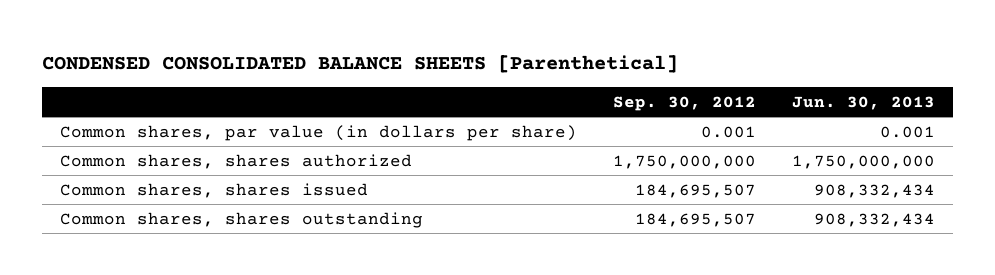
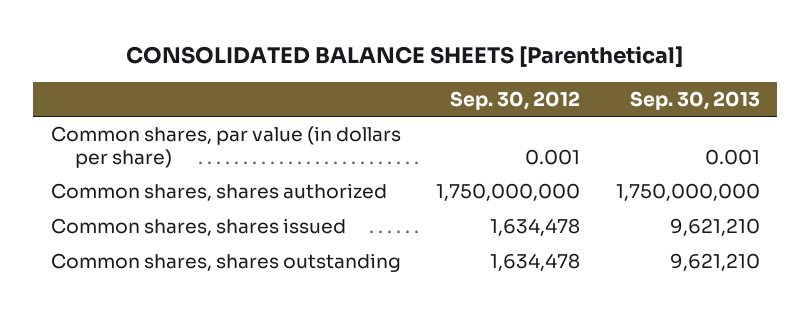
[41,55,678,74] CONDENSED CONSOLIDATED BALANCE SHEETS [Parenthetical] -> [126,45,684,67] CONSOLIDATED BALANCE SHEETS [Parenthetical]
[792,95,936,110] Jun. 30, 2013 -> none
none -> [629,90,760,110] Sep. 30, 2013
[634,183,756,198] 184,695,507 -> [490,218,581,237] 1,634,478
[634,212,756,227] 184,695,507 -> [490,253,581,272] 1,634,478

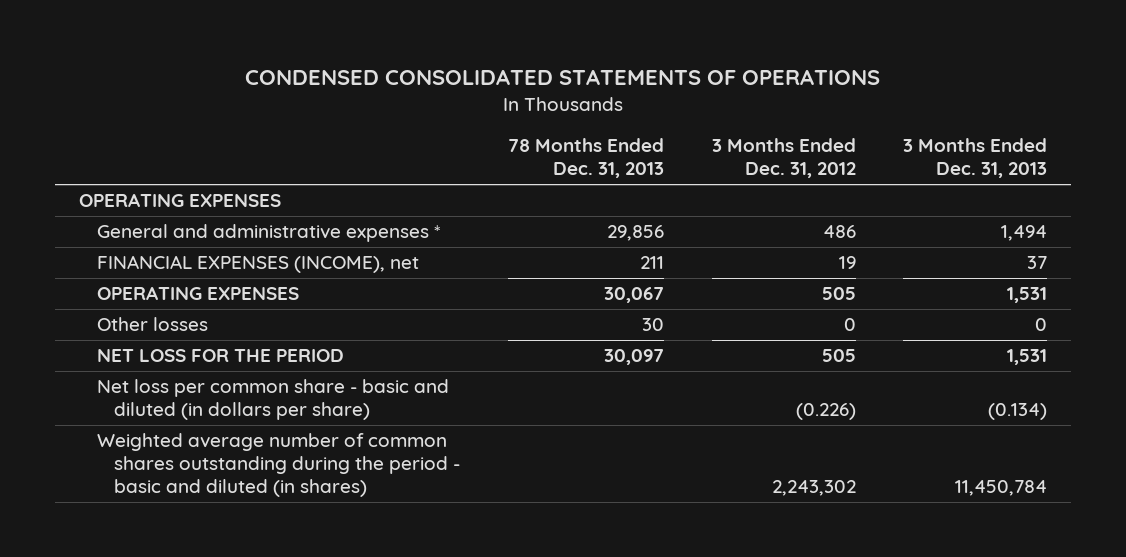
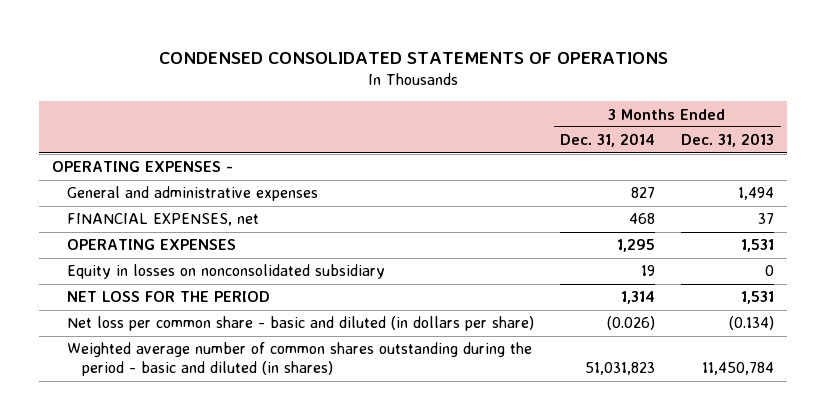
[507,138,664,179] 78 Months Ended Dec. 31, 2013 -> none
[711,138,856,179] 3 Months Ended Dec. 31, 2012 -> none
none -> [560,133,656,148] Dec. 31, 2014
[78,193,281,208] OPERATING EXPENSES -> [51,161,233,173] OPERATING EXPENSES -
[96,224,440,243] General and administrative expenses * -> [67,186,319,202] General and administrative expenses
[96,255,419,274] FINANCIAL EXPENSES (INCOME), net -> [67,213,260,227] FINANCIAL EXPENSES, net
[96,317,208,332] Other losses -> none
none -> [67,264,386,280] Equity in losses on nonconsolidated subsidiary

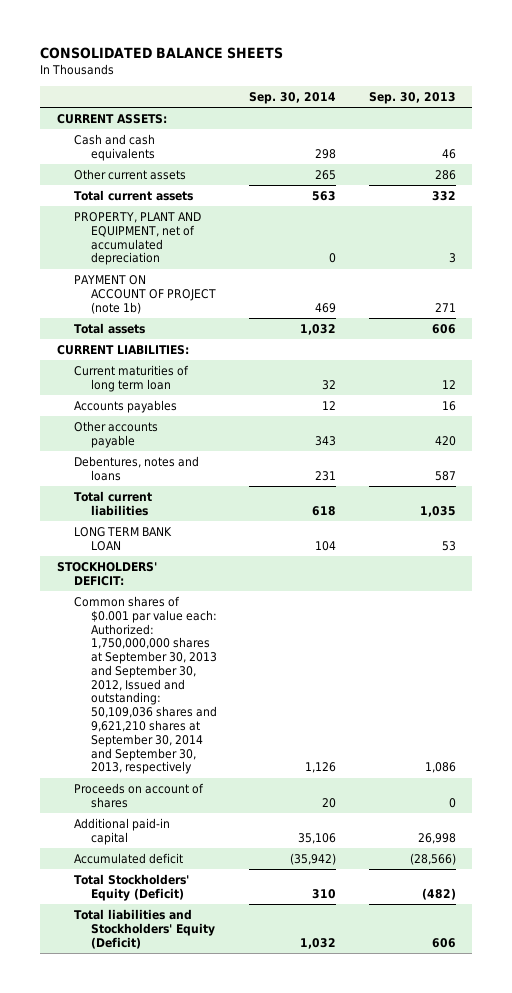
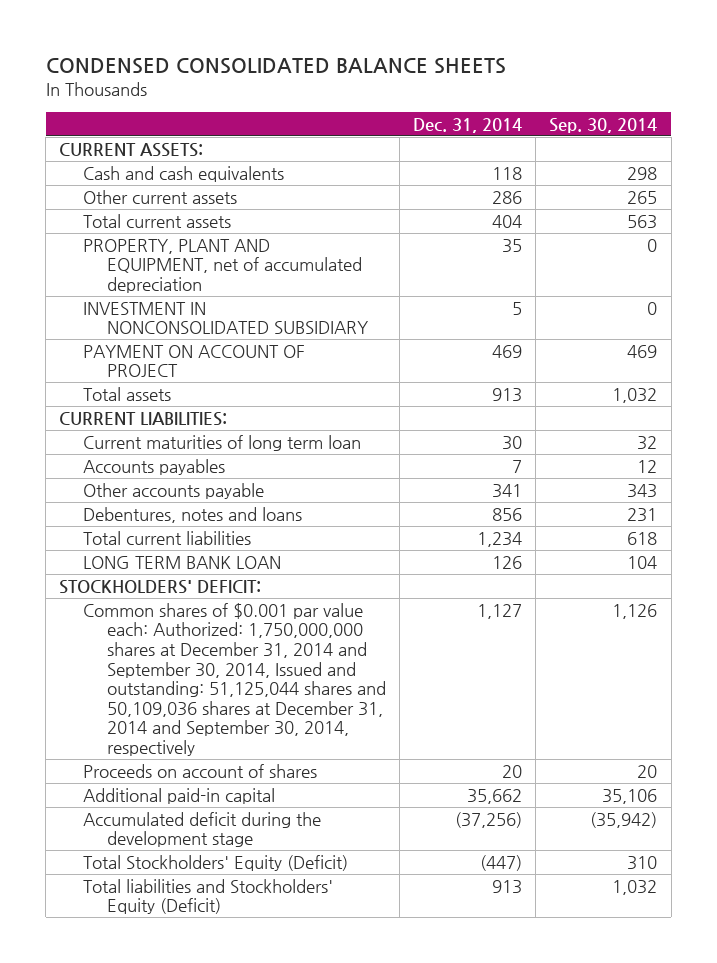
[40,47,284,60] CONSOLIDATED BALANCE SHEETS -> [45,58,506,75] CONDENSED CONSOLIDATED BALANCE SHEETS
[368,91,456,104] Sep. 30, 2013 -> none
none -> [413,117,523,133] Dec. 31, 2014
none -> [83,301,369,335] INVESTMENT IN NONCONSOLIDATED SUBSIDIARY
[73,274,217,314] PAYMENT ON ACCOUNT OF PROJECT (note 1b) -> [83,344,306,378] PAYMENT ON ACCOUNT OF PROJECT
[73,595,218,775] Common shares of $0.001 par value each: Authorized: 1,750,000,000 shares at September 30, 2013 and September 30, 2012, Issued and outstanding: 50,109,036 shares and 9,621,210 shares at September 30, 2014 and September 30, 2013, respectively -> [83,602,387,757] Common shares of $0.001 par value each: Authorized: 1,750,000,000 shares at December 31, 2014 and September 30, 2014, Issued and outstanding: 51,125,044 shares and 50,109,036 shares at December 31, 2014 and September 30, 2014, respectively
[73,852,183,864] Accumulated deficit -> [83,811,322,848] Accumulated deficit during the development stage

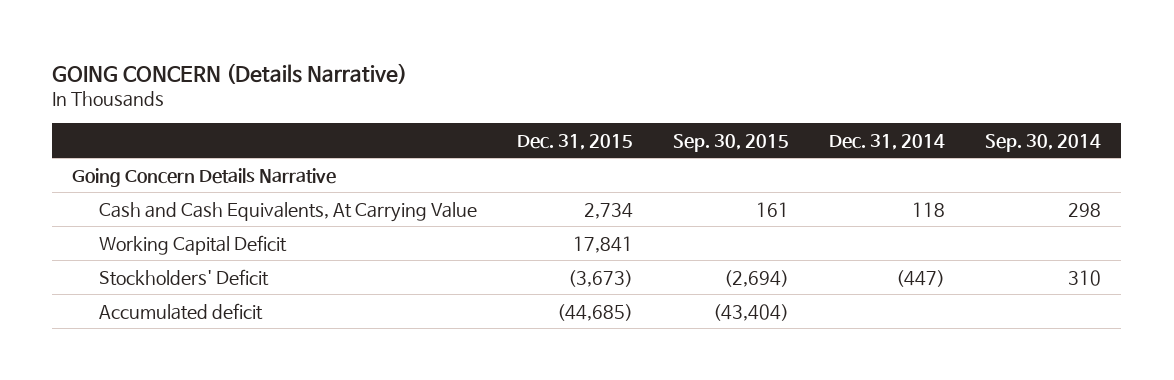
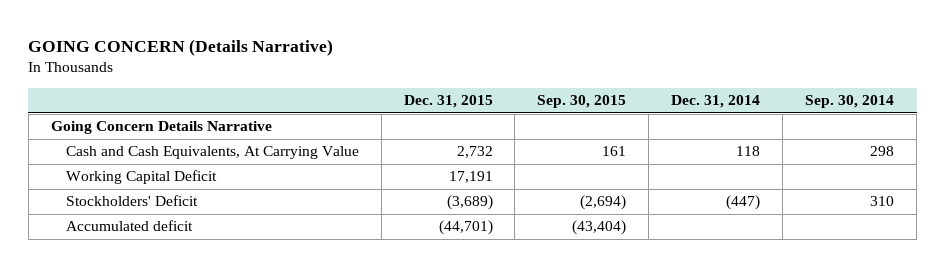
[583,202,633,219] 2,734 -> [456,146,493,159] 2,732
[572,235,633,253] 17,841 -> [448,171,493,184] 17,191
[567,269,633,287] (3,673) -> [446,195,493,211] (3,689)
[556,303,633,321] (44,685) -> [438,220,493,236] (44,701)

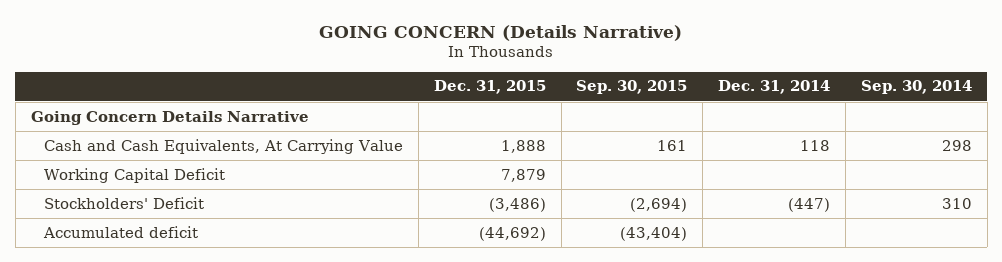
[456,146,493,159] 2,732 -> [500,139,546,153] 1,888
[448,171,493,184] 17,191 -> [500,168,546,182] 7,879
[446,195,493,211] (3,689) -> [488,197,546,212] (3,486)
[438,220,493,236] (44,701) -> [478,226,546,241] (44,692)

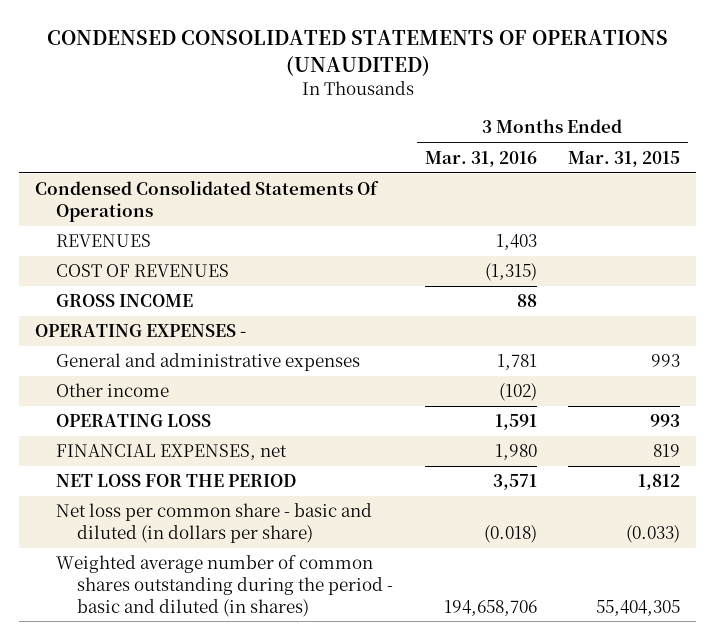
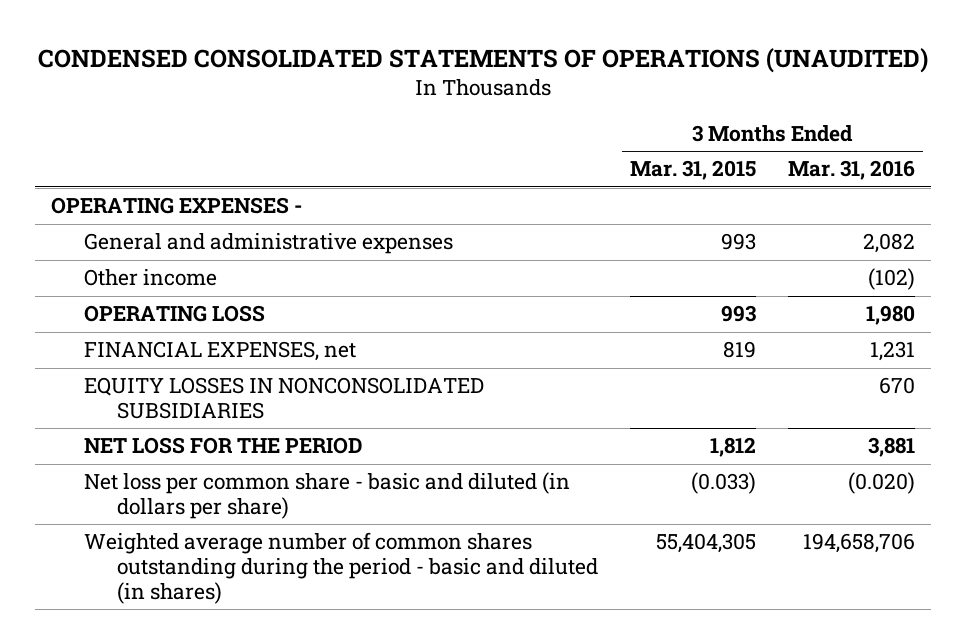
[34,180,379,222] Condensed Consolidated Statements Of Operations -> none
[55,234,151,248] REVENUES -> none
[55,264,229,278] COST OF REVENUES -> none
[55,294,193,308] GROSS INCOME -> none
[496,354,537,371] 1,781 -> [862,233,915,254] 2,082
[494,414,537,431] 1,591 -> [865,305,915,326] 1,980
[494,444,537,461] 1,980 -> [869,341,915,362] 1,231
none -> [83,377,484,419] EQUITY LOSSES IN NONCONSOLIDATED SUBSIDIARIES
[492,474,537,491] 3,571 -> [867,437,915,458] 3,881
[483,524,537,543] (0.018) -> [847,472,915,495] (0.020)

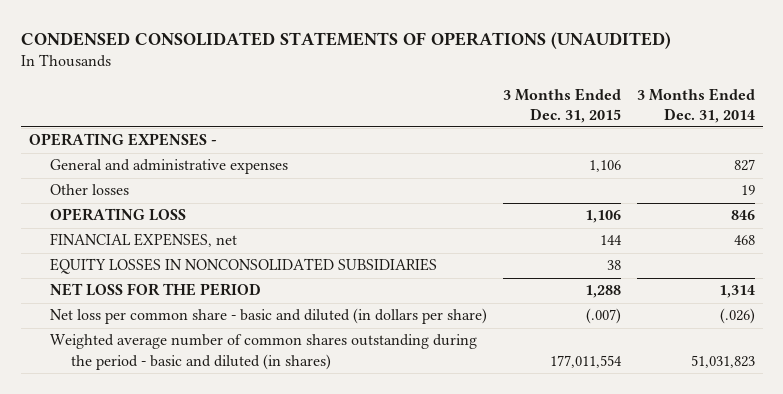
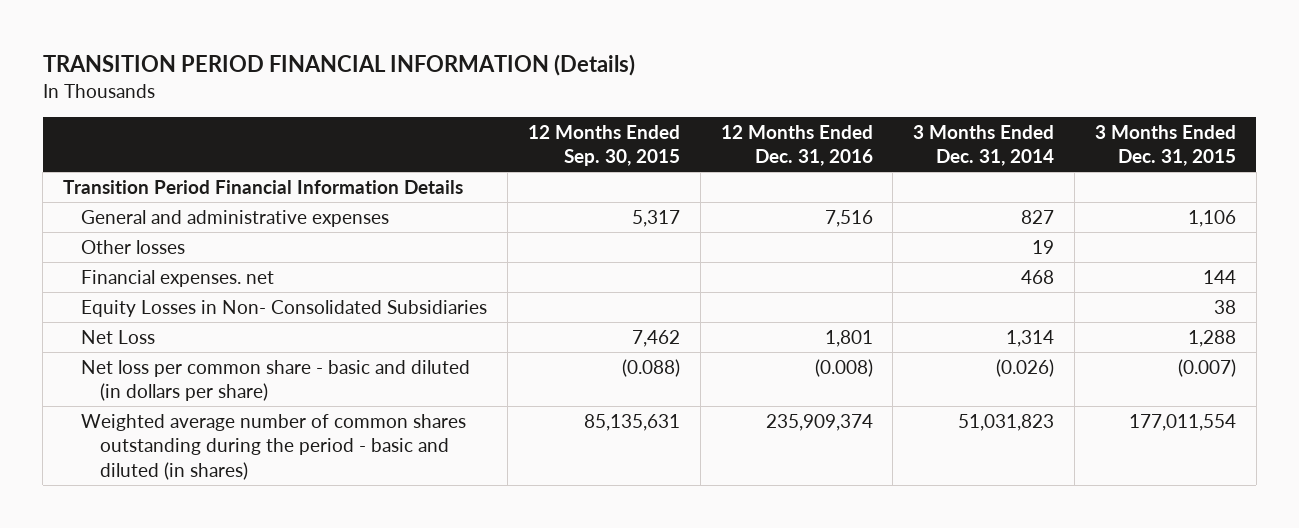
[20,32,671,50] CONDENSED CONSOLIDATED STATEMENTS OF OPERATIONS (UNAUDITED) -> [42,54,635,77] TRANSITION PERIOD FINANCIAL INFORMATION (Details)
none -> [528,124,681,167] 12 Months Ended Sep. 30, 2015
none -> [720,124,873,167] 12 Months Ended Dec. 31, 2016
[28,133,217,147] OPERATING EXPENSES - -> none
none -> [63,179,464,194] Transition Period Financial Information Details
[49,208,186,222] OPERATING LOSS -> none
[49,233,237,248] FINANCIAL EXPENSES, net -> [81,269,275,287] Financial expenses. net
[49,258,437,275] EQUITY LOSSES IN NONCONSOLIDATED SUBSIDIARIES -> [81,299,488,317] Equity Losses in Non- Consolidated Subsidiaries
[49,283,261,297] NET LOSS FOR THE PERIOD -> [81,329,156,344] Net Loss
[585,308,621,325] (.007) -> [1177,358,1236,377] (0.007)
[719,308,755,325] (.026) -> [996,358,1055,377] (0.026)

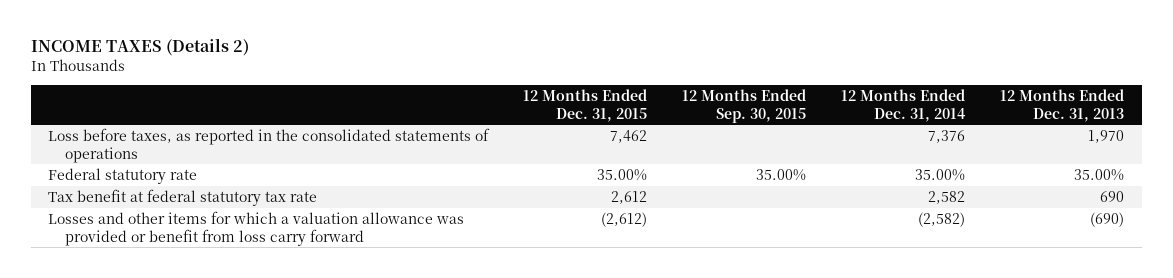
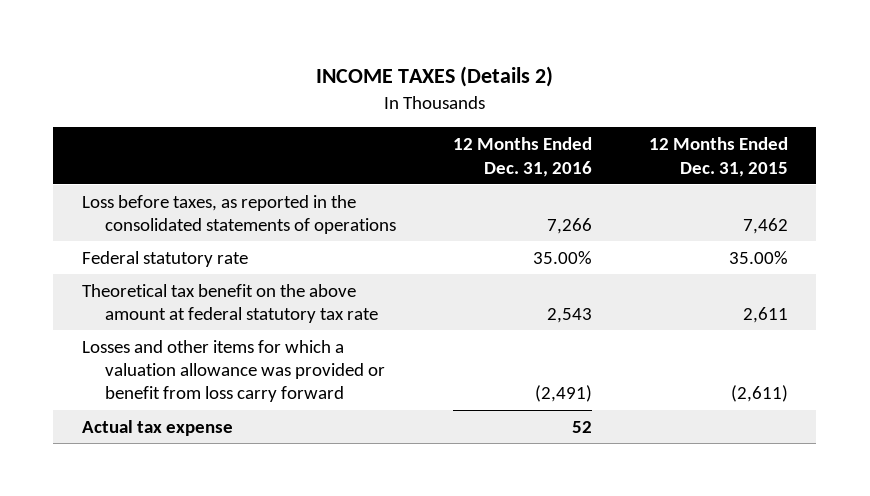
[682,88,807,123] 12 Months Ended Sep. 30, 2015 -> none
[841,88,966,122] 12 Months Ended Dec. 31, 2014 -> none
[1000,88,1125,122] 12 Months Ended Dec. 31, 2013 -> none
none -> [453,137,593,177] 12 Months Ended Dec. 31, 2016
[48,188,318,206] Tax benefit at federal statutory tax rate -> [81,283,379,324] Theoretical tax benefit on the above amount at federal statutory tax rate
[611,190,648,204] 2,612 -> [742,307,788,324] 2,611
[601,211,648,227] (2,612) -> [730,385,788,403] (2,611)
none -> [81,419,233,436] Actual tax expense

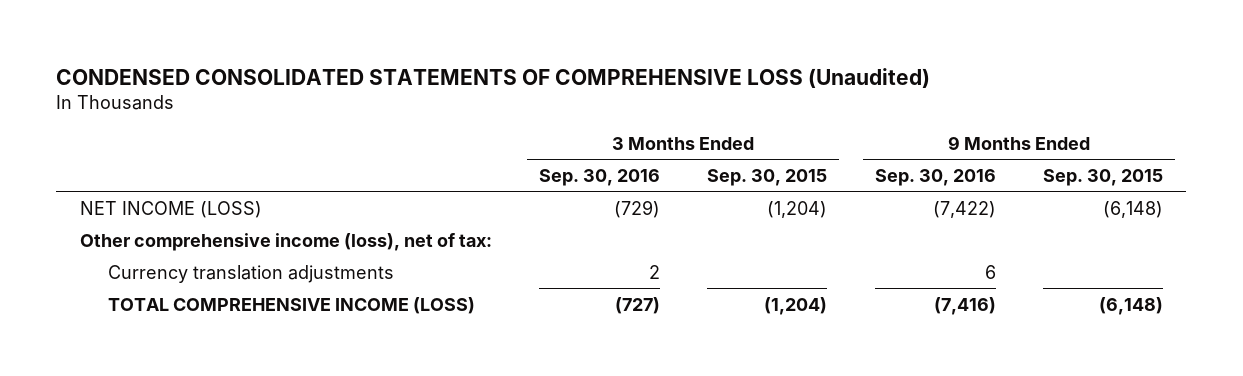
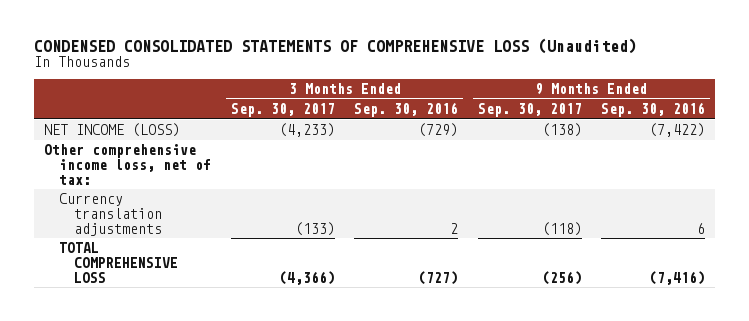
[707,168,828,186] Sep. 30, 2015 -> none
[1042,168,1163,186] Sep. 30, 2015 -> none
none -> [230,103,335,118] Sep. 30, 2017
none -> [477,103,582,118] Sep. 30, 2017
[80,232,493,251] Other comprehensive income (loss), net of tax: -> [44,144,212,185] Other comprehensive income loss, net of tax:
[107,296,475,314] TOTAL COMPREHENSIVE INCOME (LOSS) -> [59,242,179,283] TOTAL COMPREHENSIVE LOSS

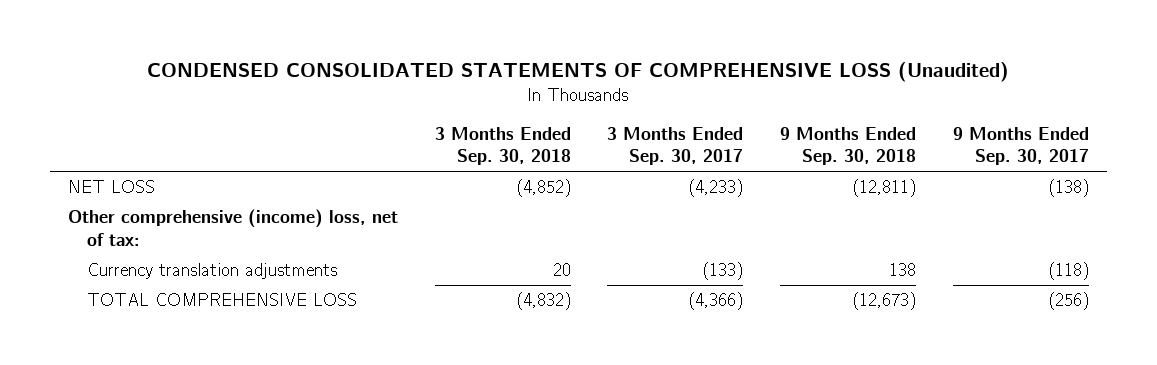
[354,102,459,118] Sep. 30, 2016 -> none
[601,102,706,118] Sep. 30, 2016 -> none
none -> [434,126,571,166] 3 Months Ended Sep. 30, 2018
none -> [780,126,917,166] 9 Months Ended Sep. 30, 2018
[44,123,181,138] NET INCOME (LOSS) -> [67,180,155,194] NET LOSS
[44,144,212,185] Other comprehensive income loss, net of tax: -> [67,209,398,246] Other comprehensive (income) loss, net of tax:

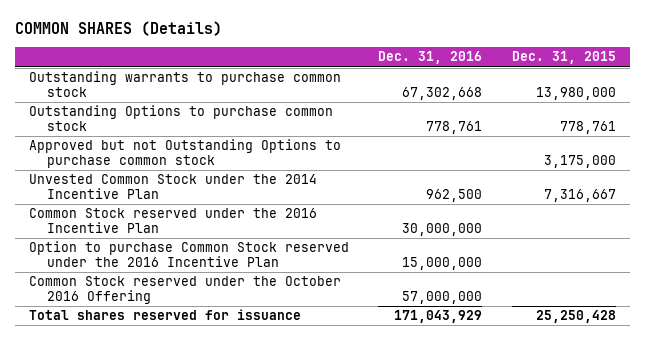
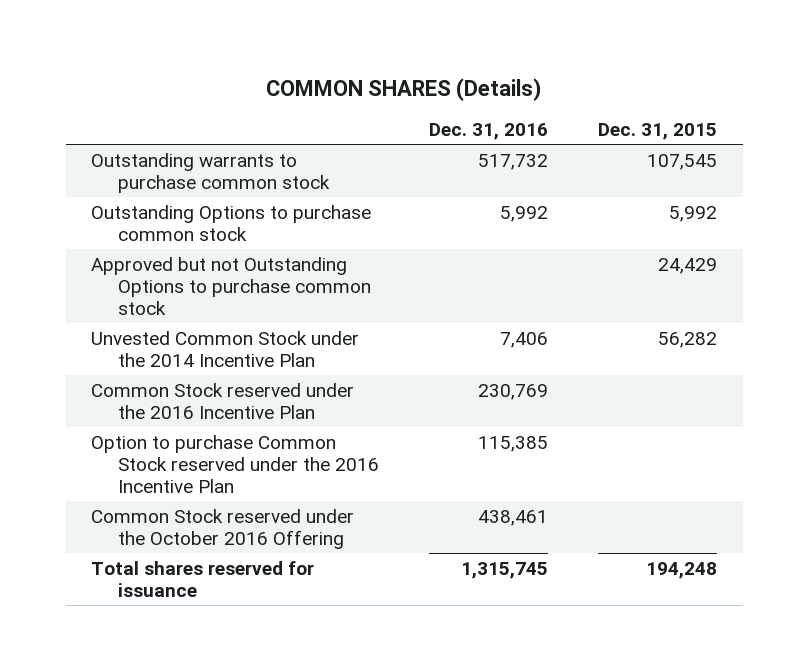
[402,87,483,101] 67,302,668 -> [478,153,549,170] 517,732
[535,87,616,101] 13,980,000 -> [647,153,718,170] 107,545
[426,121,483,135] 778,761 -> [500,205,549,222] 5,992
[559,121,616,135] 778,761 -> [669,205,718,222] 5,992
[543,155,616,169] 3,175,000 -> [658,257,718,274] 24,429
[426,189,483,203] 962,500 -> [500,331,549,348] 7,406
[543,189,616,203] 7,316,667 -> [658,331,718,348] 56,282
[402,223,483,237] 30,000,000 -> [478,383,549,400] 230,769
[402,257,483,271] 15,000,000 -> [478,435,549,452] 115,385
[402,291,483,305] 57,000,000 -> [478,509,549,526] 438,461
[394,310,483,324] 171,043,929 -> [461,561,549,579] 1,315,745
[535,310,616,324] 25,250,428 -> [646,561,718,579] 194,248

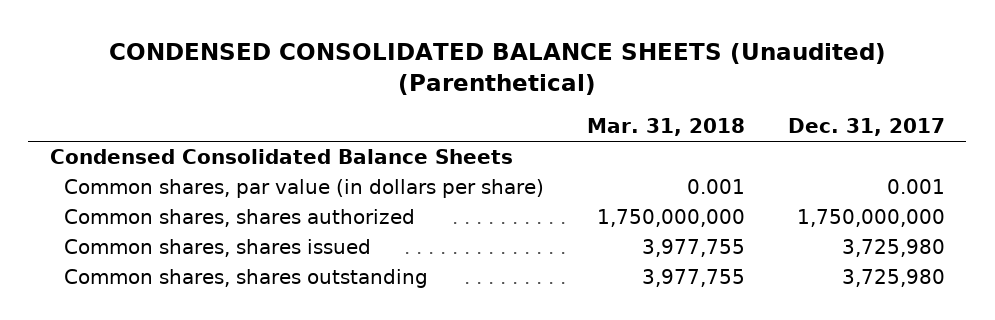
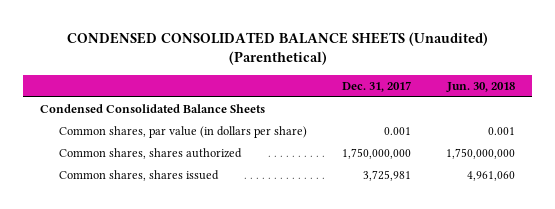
[587,118,746,137] Mar. 31, 2018 -> none
none -> [445,81,515,92] Jun. 30, 2018
[64,269,429,289] Common shares, shares outstanding -> none
[841,239,945,258] 3,725,980 -> [363,170,412,182] 3,725,981

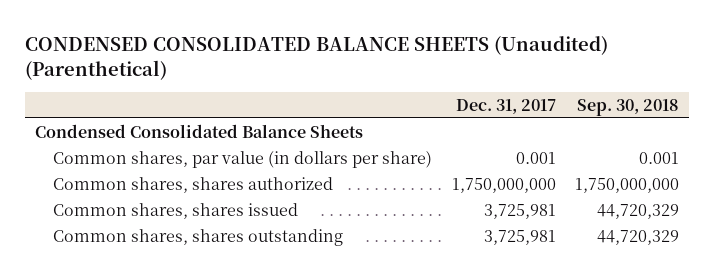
[445,81,515,92] Jun. 30, 2018 -> none
none -> [577,98,680,116] Sep. 30, 2018
none -> [52,228,343,246] Common shares, shares outstanding

